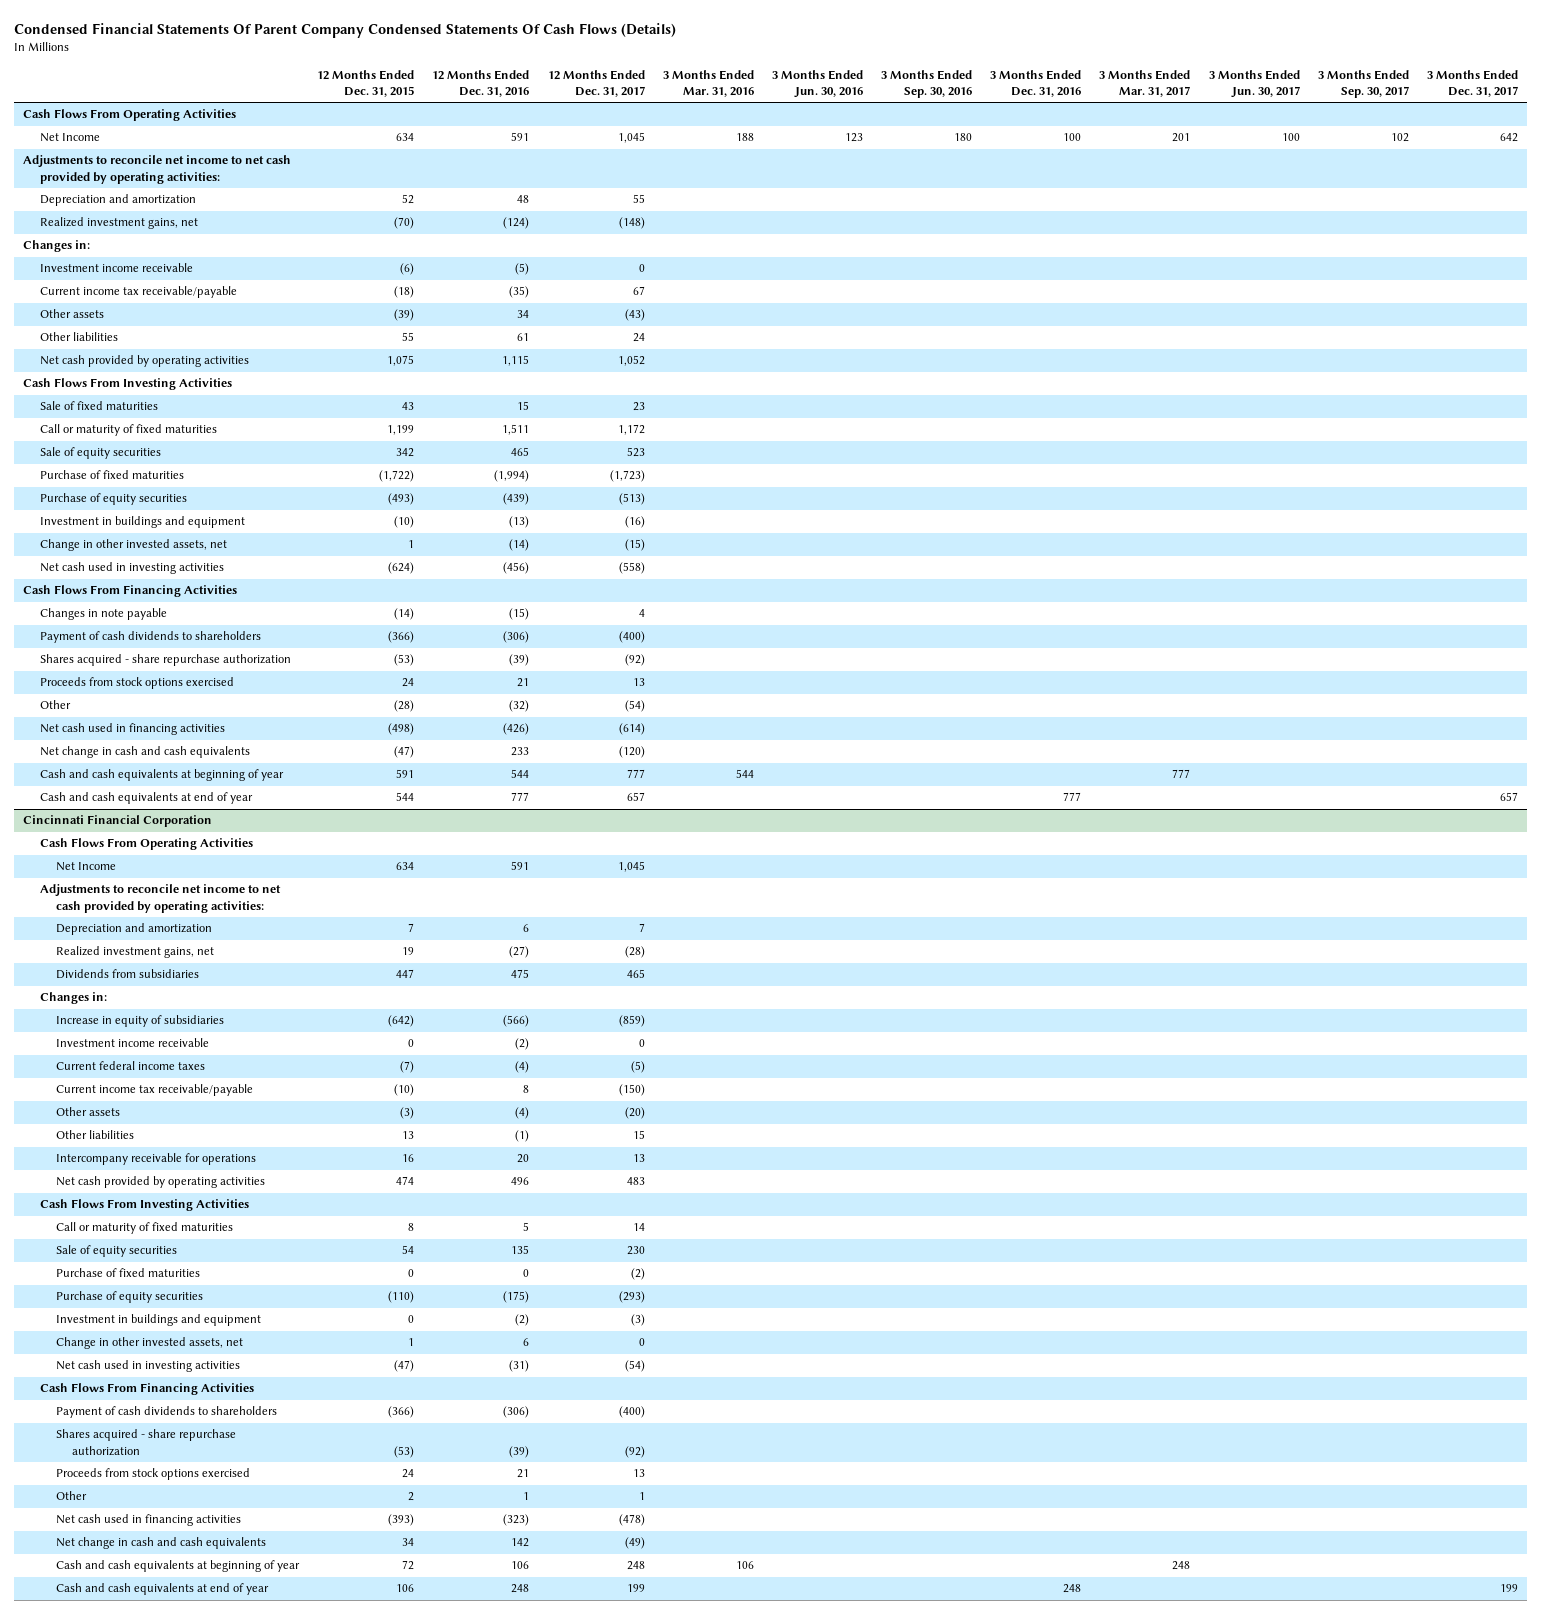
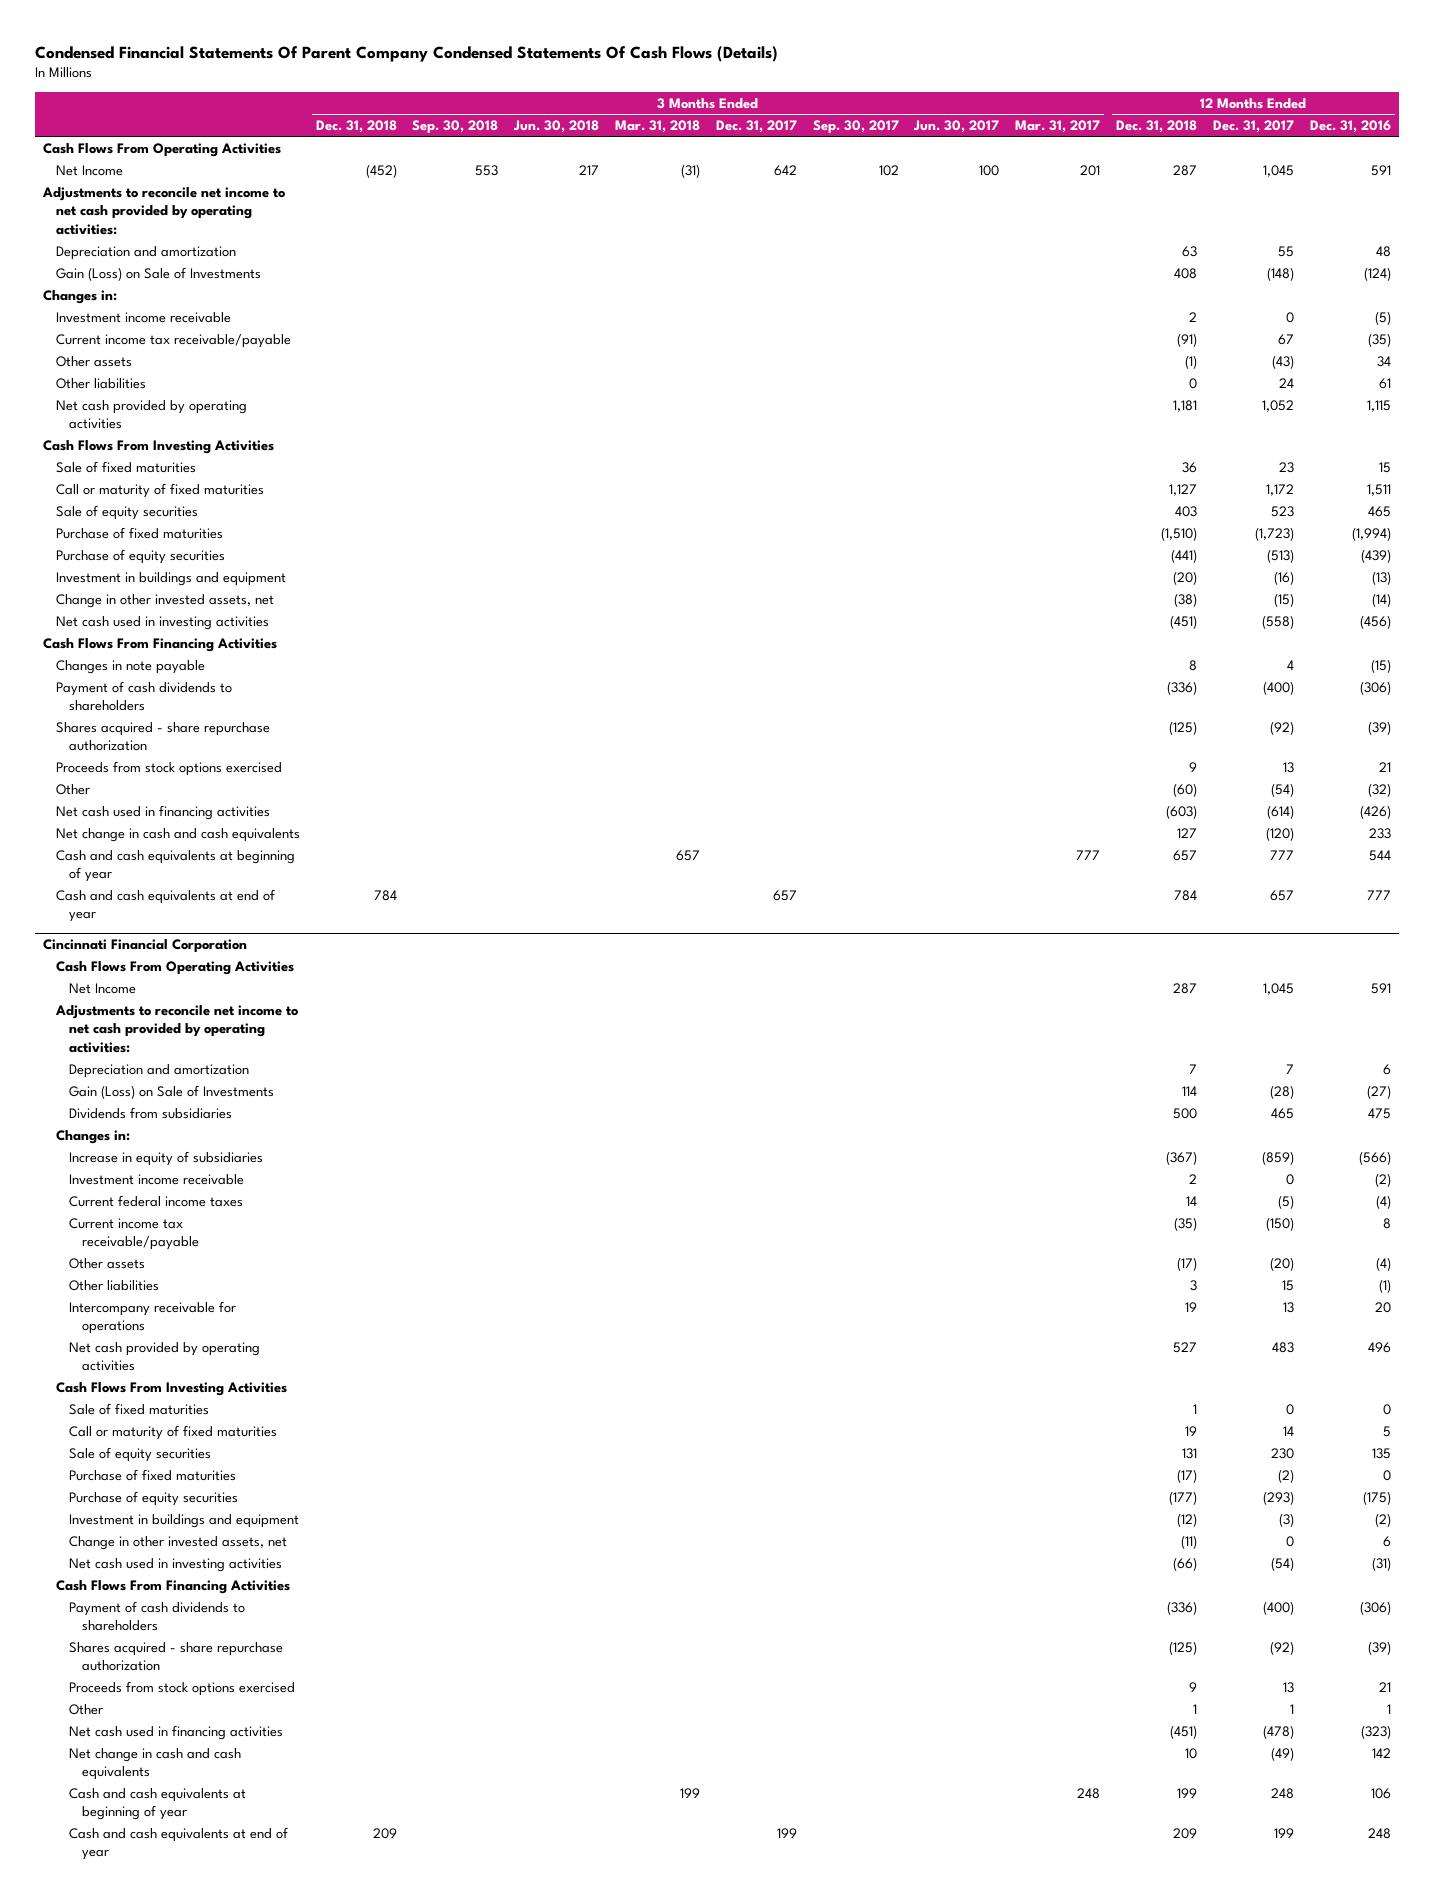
[317,69,415,98] 12 Months Ended Dec. 31, 2015 -> none
[662,69,754,98] 3 Months Ended Mar. 31, 2016 -> none
[771,69,863,99] 3 Months Ended Jun. 30, 2016 -> none
[881,69,973,99] 3 Months Ended Sep. 30, 2016 -> none
[990,69,1082,98] 3 Months Ended Dec. 31, 2016 -> none
none -> [315,120,397,134] Dec. 31, 2018
none -> [412,120,499,135] Sep. 30, 2018
none -> [513,120,600,134] Jun. 30, 2018
none -> [615,120,701,134] Mar. 31, 2018
none -> [1116,120,1198,134] Dec. 31, 2018
[39,217,198,230] Realized investment gains, net -> [55,266,261,281] Gain (Loss) on Sale of Investments
[55,946,214,959] Realized investment gains, net -> [68,1084,274,1099] Gain (Loss) on Sale of Investments
none -> [68,1402,209,1415] Sale of fixed maturities

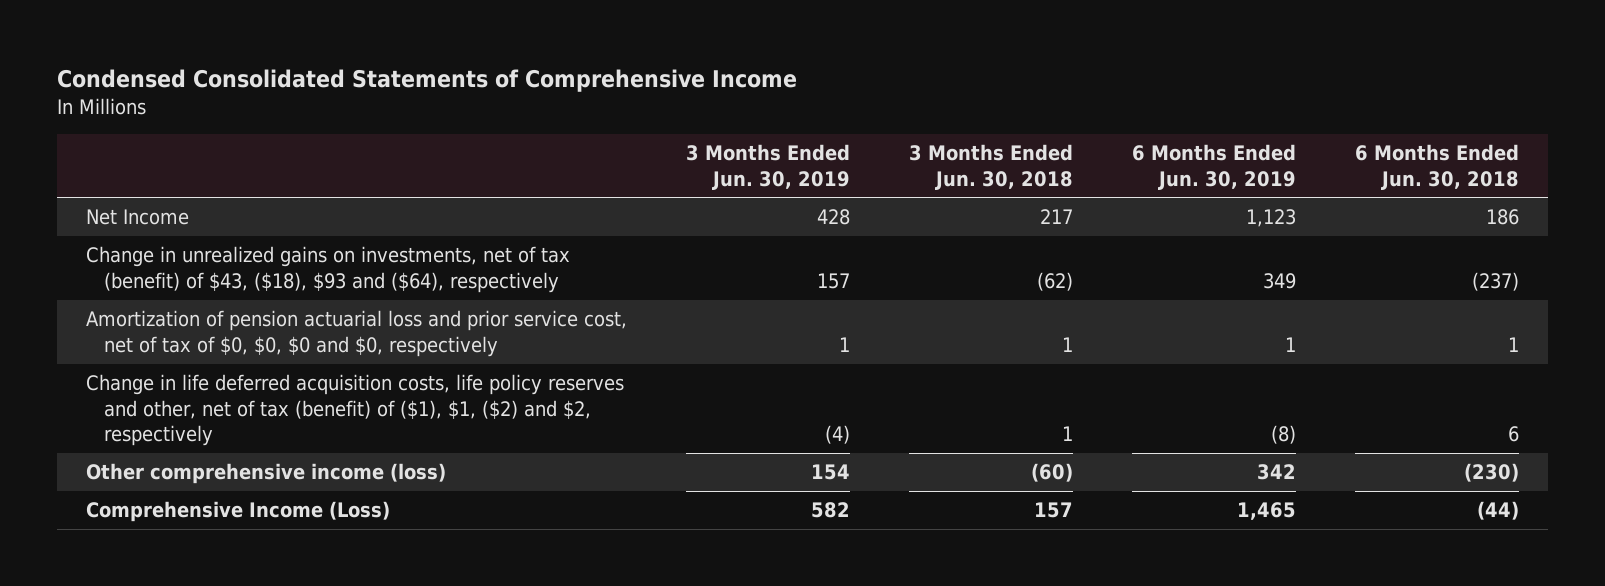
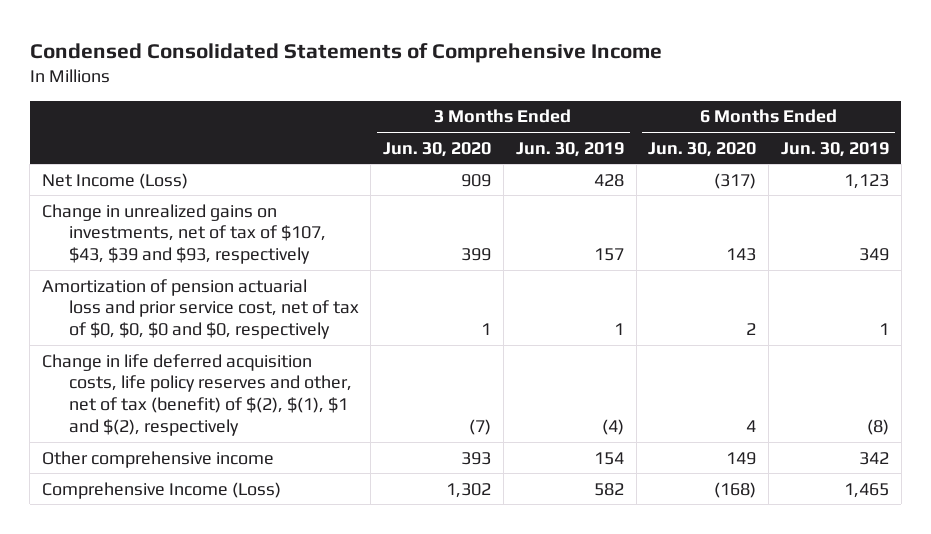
[908,144,1073,190] 3 Months Ended Jun. 30, 2018 -> none
[1354,144,1519,190] 6 Months Ended Jun. 30, 2018 -> none
none -> [383,141,492,157] Jun. 30, 2020
none -> [648,141,757,157] Jun. 30, 2020
[86,209,190,226] Net Income -> [41,172,188,189] Net Income (Loss)
[86,246,571,293] Change in unrealized gains on investments, net of tax (benefit) of $43, ($18), $93 and ($64), respectively -> [41,203,326,265] Change in unrealized gains on investments, net of tax of $107, $43, $39 and $93, respectively
[86,374,625,447] Change in life deferred acquisition costs, life policy reserves and other, net of tax (benefit) of ($1), $1, ($2) and $2, respectively -> [41,353,352,437] Change in life deferred acquisition costs, life policy reserves and other, net of tax (benefit) of $(2), $(1), $1 and $(2), respectively
[86,463,447,485] Other comprehensive income (loss) -> [41,450,274,468] Other comprehensive income

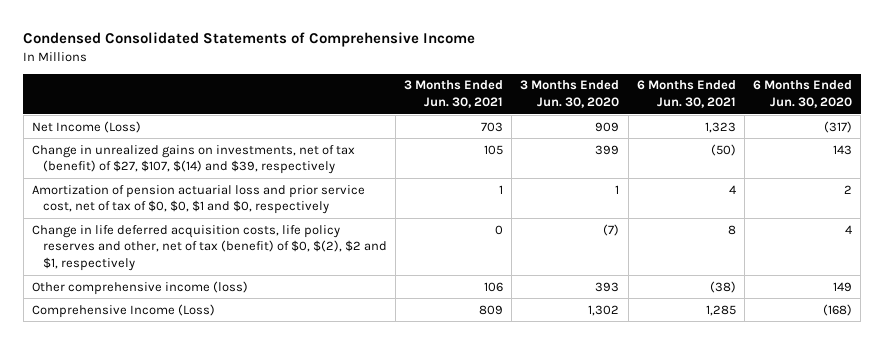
[515,141,624,157] Jun. 30, 2019 -> none
[781,141,890,157] Jun. 30, 2019 -> none
none -> [404,80,504,109] 3 Months Ended Jun. 30, 2021
none -> [636,80,736,109] 6 Months Ended Jun. 30, 2021
[41,203,326,265] Change in unrealized gains on investments, net of tax of $107, $43, $39 and $93, respectively -> [32,144,356,175] Change in unrealized gains on investments, net of tax (benefit) of $27, $107, $(14) and $39, respectively
[41,278,359,340] Amortization of pension actuarial loss and prior service cost, net of tax of $0, $0, $0 and $0, respectively -> [32,184,366,215] Amortization of pension actuarial loss and prior service cost, net of tax of $0, $0, $1 and $0, respectively
[41,353,352,437] Change in life deferred acquisition costs, life policy reserves and other, net of tax (benefit) of $(2), $(1), $1 and $(2), respectively -> [32,224,387,272] Change in life deferred acquisition costs, life policy reserves and other, net of tax (benefit) of $0, $(2), $2 and $1, respectively
[41,450,274,468] Other comprehensive income -> [32,280,249,295] Other comprehensive income (loss)

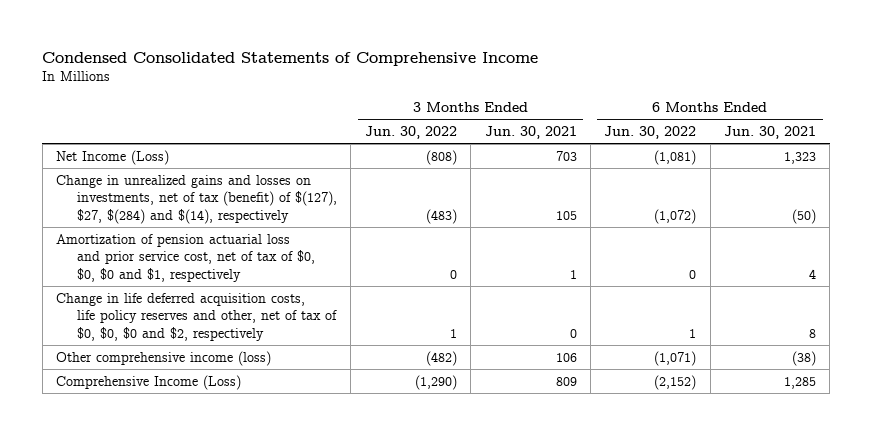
[520,80,620,109] 3 Months Ended Jun. 30, 2020 -> none
[752,80,852,109] 6 Months Ended Jun. 30, 2020 -> none
none -> [364,125,457,139] Jun. 30, 2022
none -> [604,125,697,139] Jun. 30, 2022
[32,144,356,175] Change in unrealized gains on investments, net of tax (benefit) of $27, $107, $(14) and $39, respectively -> [55,174,337,224] Change in unrealized gains and losses on investments, net of tax (benefit) of $(127), $27, $(284) and $(14), respectively
[32,184,366,215] Amortization of pension actuarial loss and prior service cost, net of tax of $0, $0, $1 and $0, respectively -> [55,233,315,282] Amortization of pension actuarial loss and prior service cost, net of tax of $0, $0, $0 and $1, respectively
[32,224,387,272] Change in life deferred acquisition costs, life policy reserves and other, net of tax (benefit) of $0, $(2), $2 and $1, respectively -> [55,292,337,341] Change in life deferred acquisition costs, life policy reserves and other, net of tax of $0, $0, $0 and $2, respectively

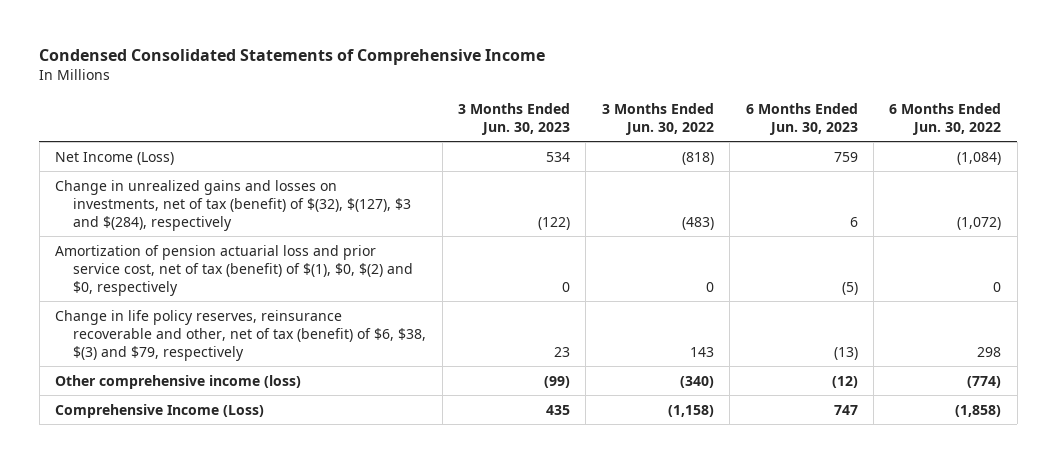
[484,125,577,139] Jun. 30, 2021 -> none
[724,125,817,139] Jun. 30, 2021 -> none
none -> [458,102,571,135] 3 Months Ended Jun. 30, 2023
none -> [745,102,858,135] 6 Months Ended Jun. 30, 2023
[55,292,337,341] Change in life deferred acquisition costs, life policy reserves and other, net of tax of $0, $0, $0 and $2, respectively -> none
[425,149,457,165] (808) -> [681,151,714,165] (818)
[654,149,697,165] (1,081) -> [957,151,1002,165] (1,084)
[55,174,337,224] Change in unrealized gains and losses on investments, net of tax (benefit) of $(127), $27, $(284) and $(14), respectively -> [55,179,412,231] Change in unrealized gains and losses on investments, net of tax (benefit) of $(32), $(127), $3 and $(284), respectively
[55,233,315,282] Amortization of pension actuarial loss and prior service cost, net of tax of $0, $0, $0 and $1, respectively -> [55,244,414,296] Amortization of pension actuarial loss and prior service cost, net of tax (benefit) of $(1), $0, $(2) and $0, respectively
none -> [55,309,427,361] Change in life policy reserves, reinsurance recoverable and other, net of tax (benefit) of $6, $38, $(3) and $79, respectively
[425,350,457,366] (482) -> [679,375,714,388] (340)
[654,350,697,366] (1,071) -> [967,375,1002,388] (774)
[414,374,457,390] (1,290) -> [667,404,714,417] (1,158)
[654,374,697,390] (2,152) -> [955,404,1002,417] (1,858)

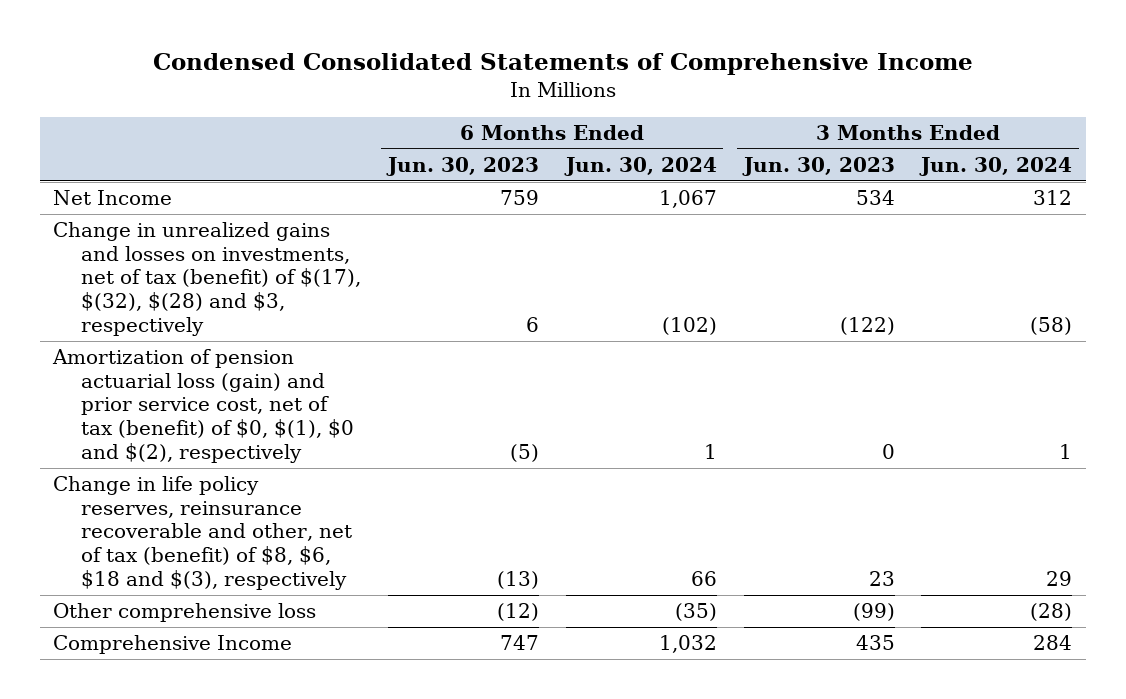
[601,102,714,135] 3 Months Ended Jun. 30, 2022 -> none
[889,102,1002,135] 6 Months Ended Jun. 30, 2022 -> none
none -> [563,156,717,176] Jun. 30, 2024
none -> [919,156,1073,176] Jun. 30, 2024
[55,151,175,165] Net Income (Loss) -> [53,190,173,206] Net Income
[55,179,412,231] Change in unrealized gains and losses on investments, net of tax (benefit) of $(32), $(127), $3 and $(284), respectively -> [53,222,362,336] Change in unrealized gains and losses on investments, net of tax (benefit) of $(17), $(32), $(28) and $3, respectively
[55,244,414,296] Amortization of pension actuarial loss and prior service cost, net of tax (benefit) of $(1), $0, $(2) and $0, respectively -> [52,349,355,463] Amortization of pension actuarial loss (gain) and prior service cost, net of tax (benefit) of $0, $(1), $0 and $(2), respectively
[55,309,427,361] Change in life policy reserves, reinsurance recoverable and other, net of tax (benefit) of $6, $38, $(3) and $79, respectively -> [53,476,353,590] Change in life policy reserves, reinsurance recoverable and other, net of tax (benefit) of $8, $6, $18 and $(3), respectively
[55,374,302,389] Other comprehensive income (loss) -> [53,603,317,623] Other comprehensive loss
[55,403,265,418] Comprehensive Income (Loss) -> [53,635,293,655] Comprehensive Income

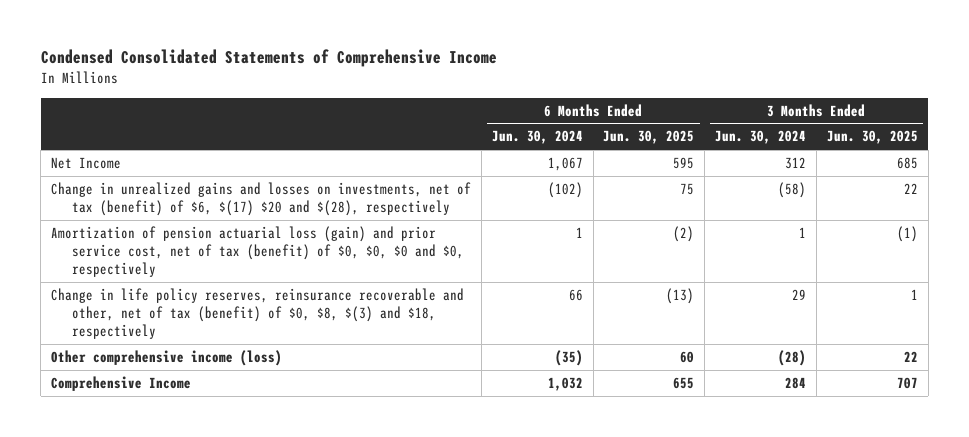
[386,156,540,176] Jun. 30, 2023 -> none
[741,156,895,176] Jun. 30, 2023 -> none
none -> [603,130,695,145] Jun. 30, 2025
none -> [826,130,918,145] Jun. 30, 2025
[53,222,362,336] Change in unrealized gains and losses on investments, net of tax (benefit) of $(17), $(32), $(28) and $3, respectively -> [51,181,472,217] Change in unrealized gains and losses on investments, net of tax (benefit) of $6, $(17) $20 and $(28), respectively
[52,349,355,463] Amortization of pension actuarial loss (gain) and prior service cost, net of tax (benefit) of $0, $(1), $0 and $(2), respectively -> [51,225,465,278] Amortization of pension actuarial loss (gain) and prior service cost, net of tax (benefit) of $0, $0, $0 and $0, respectively
[53,476,353,590] Change in life policy reserves, reinsurance recoverable and other, net of tax (benefit) of $8, $6, $18 and $(3), respectively -> [51,287,465,340] Change in life policy reserves, reinsurance recoverable and other, net of tax (benefit) of $0, $8, $(3) and $18, respectively
[53,603,317,623] Other comprehensive loss -> [51,349,283,366] Other comprehensive income (loss)

